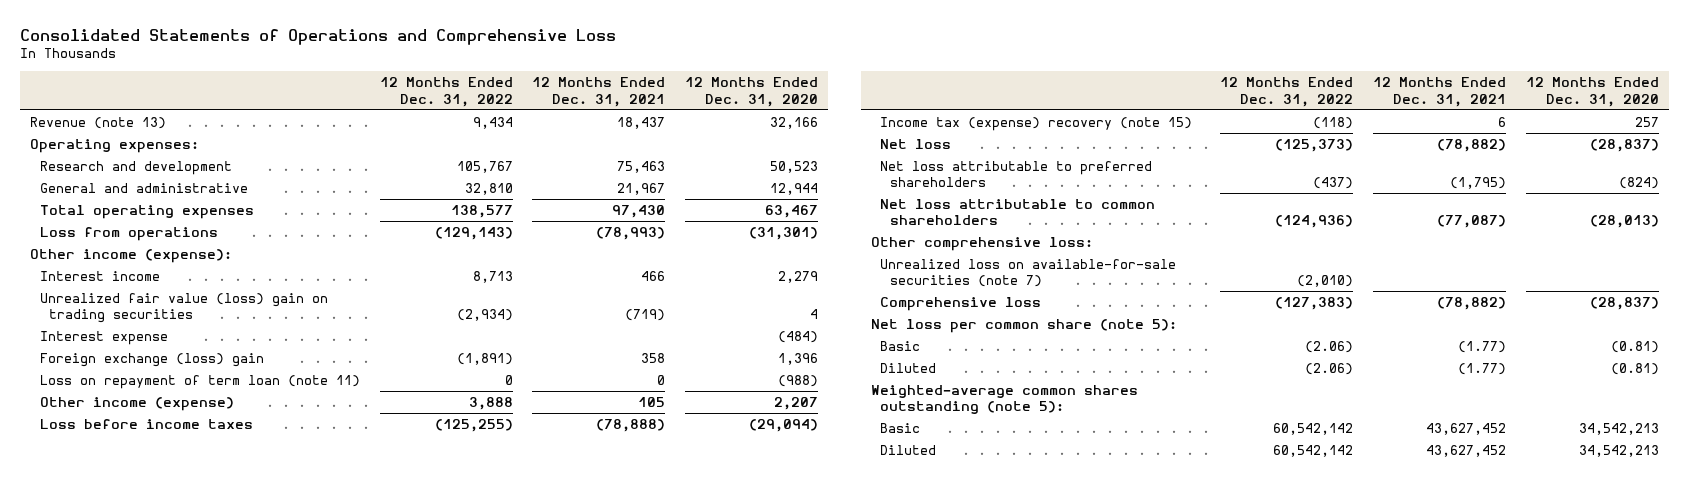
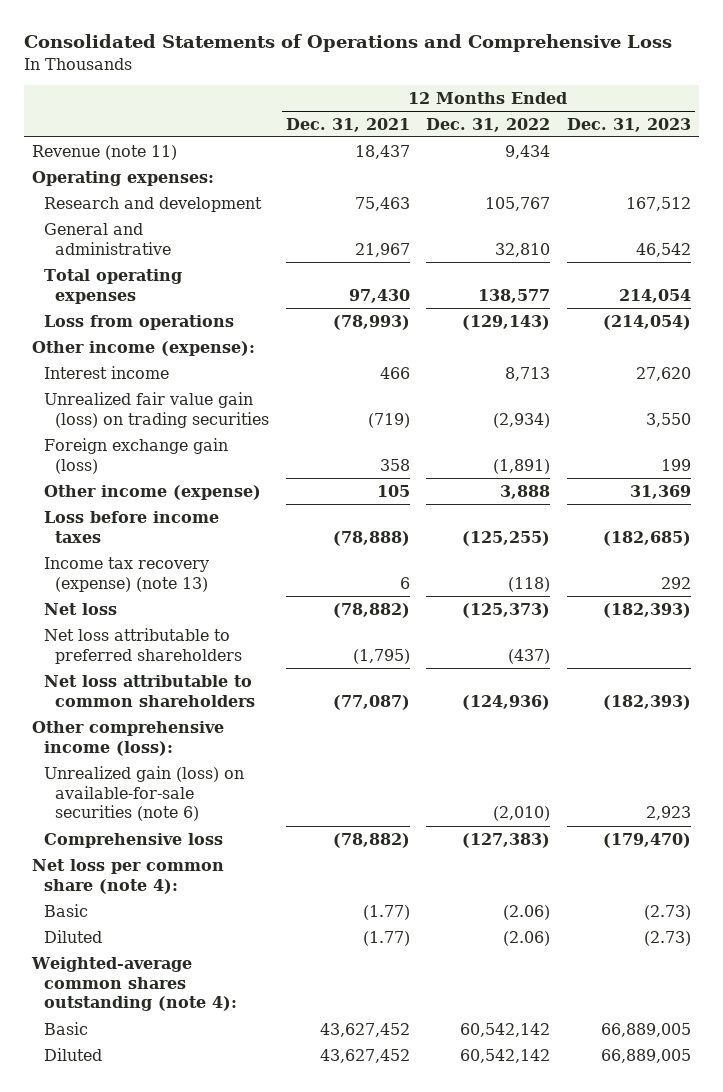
[685,77,819,107] 12 Months Ended Dec. 31, 2020 -> none
none -> [567,117,692,132] Dec. 31, 2023
[30,117,167,130] Revenue (note 13) -> [32,144,178,160] Revenue (note 11)
[39,331,168,346] Interest expense -> none
[39,375,360,390] Loss on repayment of term loan (note 11) -> none
[39,293,328,324] Unrealized fair value (loss) gain on trading securities -> [43,391,270,428] Unrealized fair value gain (loss) on trading securities
[39,353,264,368] Foreign exchange (loss) gain -> [43,437,228,474] Foreign exchange gain (loss)
[880,117,1193,132] Income tax (expense) recovery (note 15) -> [43,556,209,592] Income tax recovery (expense) (note 13)
[870,237,1093,252] Other comprehensive loss: -> [32,720,225,756] Other comprehensive income (loss):
[880,259,1177,288] Unrealized loss on available-for-sale securities (note 7) -> [43,765,244,822] Unrealized gain (loss) on available-for-sale securities (note 6)
[870,319,1177,334] Net loss per common share (note 5): -> [32,858,225,894] Net loss per common share (note 4):
[870,385,1138,415] Weighted-average common shares outstanding (note 5): -> [31,956,237,1012] Weighted-average common shares outstanding (note 4):

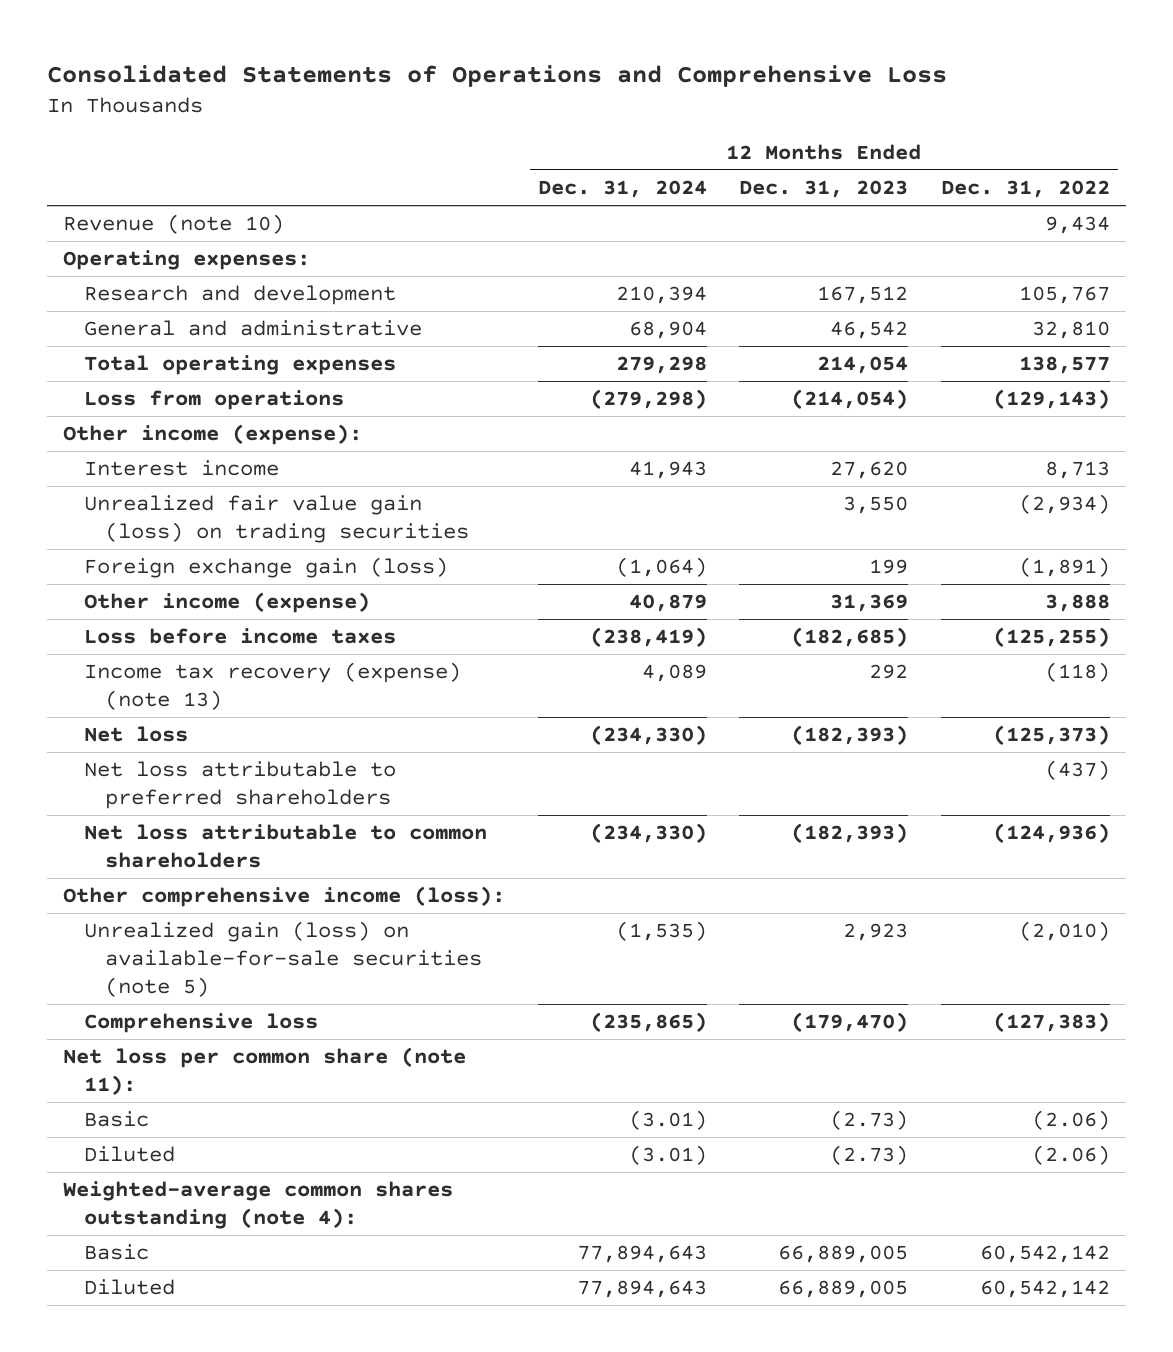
[285,117,410,132] Dec. 31, 2021 -> none
none -> [537,179,707,198] Dec. 31, 2024
[32,144,178,160] Revenue (note 11) -> [63,214,285,235] Revenue (note 10)
[43,765,244,822] Unrealized gain (loss) on available-for-sale securities (note 6) -> [84,921,483,998] Unrealized gain (loss) on available-for-sale securities (note 5)
[32,858,225,894] Net loss per common share (note 4): -> [63,1047,467,1096] Net loss per common share (note 11):

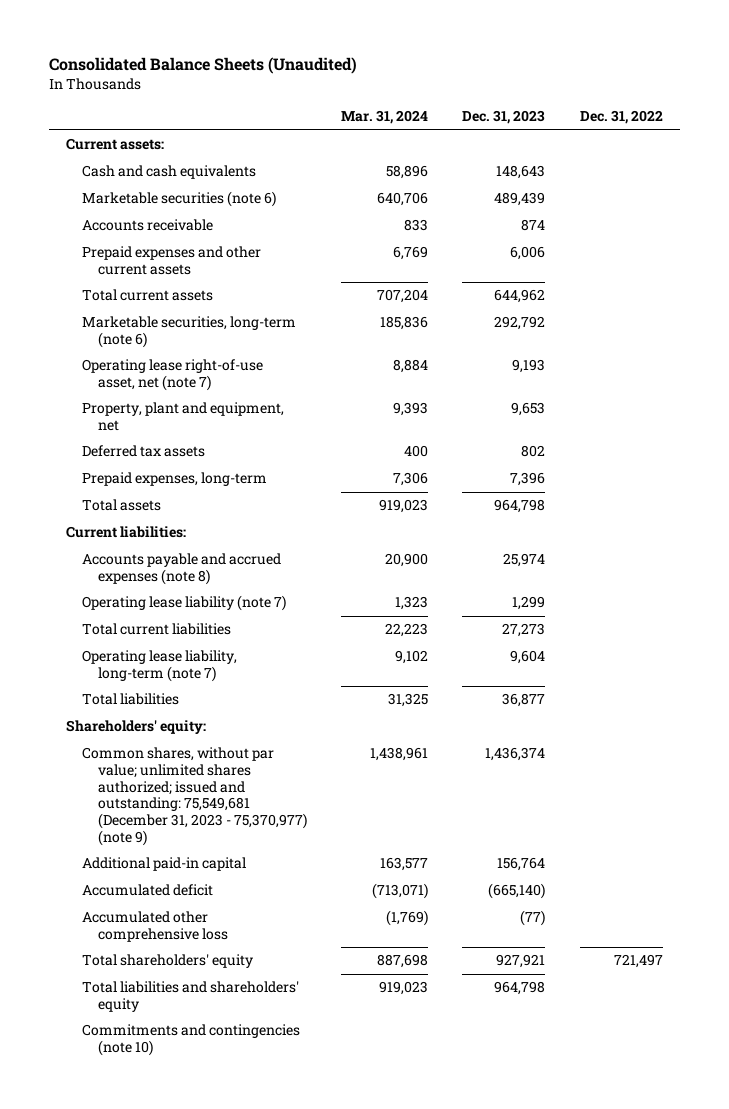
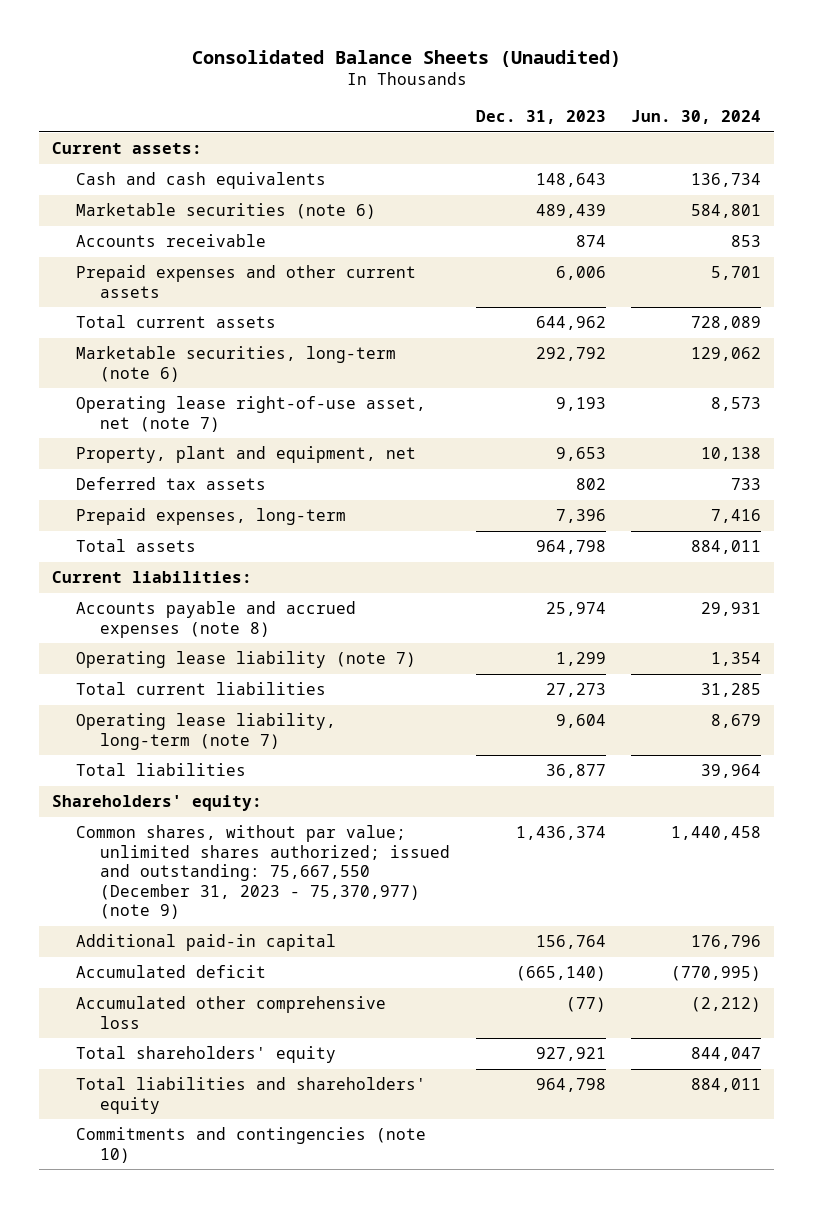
[341,110,429,125] Mar. 31, 2024 -> none
[579,110,663,125] Dec. 31, 2022 -> none
none -> [631,110,762,125] Jun. 30, 2024
[81,747,307,846] Common shares, without par value; unlimited shares authorized; issued and outstanding: 75,549,681 (December 31, 2023 - 75,370,977) (note 9) -> [75,825,450,919] Common shares, without par value; unlimited shares authorized; issued and outstanding: 75,667,550 (December 31, 2023 - 75,370,977) (note 9)

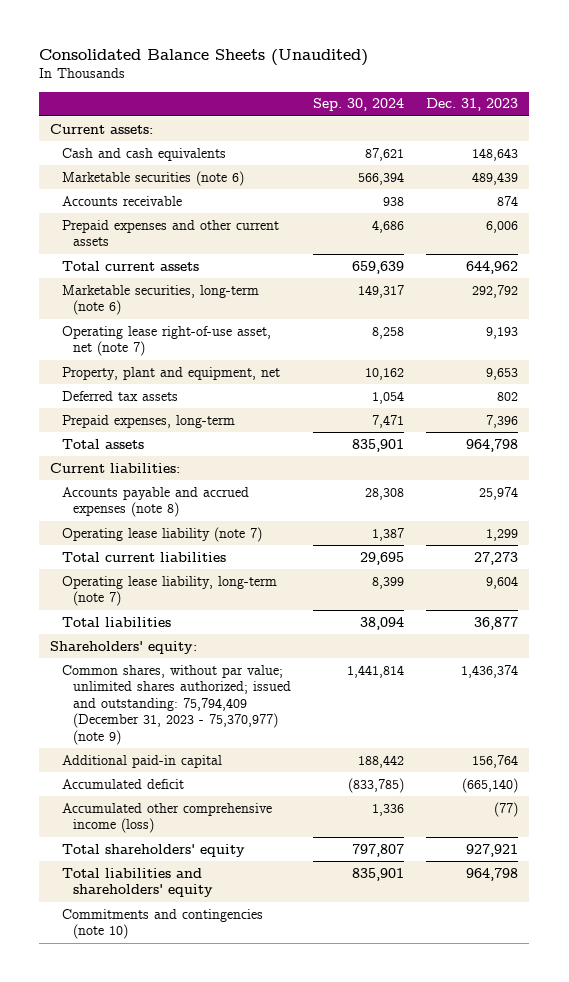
[631,110,762,125] Jun. 30, 2024 -> none
none -> [313,98,405,112] Sep. 30, 2024
[75,825,450,919] Common shares, without par value; unlimited shares authorized; issued and outstanding: 75,667,550 (December 31, 2023 - 75,370,977) (note 9) -> [61,664,292,746] Common shares, without par value; unlimited shares authorized; issued and outstanding: 75,794,409 (December 31, 2023 - 75,370,977) (note 9)
[75,996,386,1029] Accumulated other comprehensive loss -> [61,802,272,834] Accumulated other comprehensive income (loss)

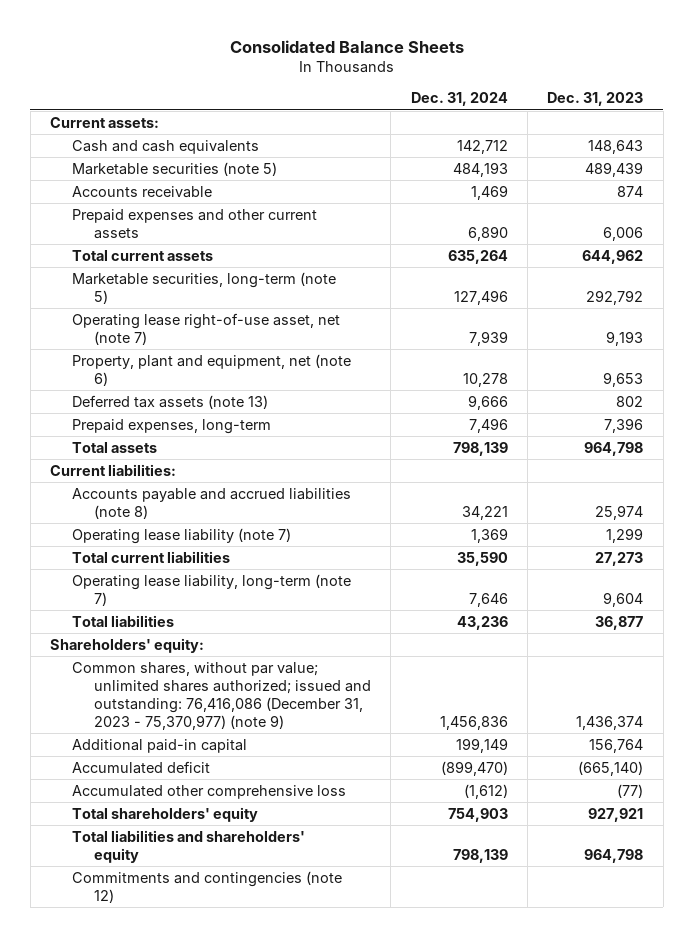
[39,49,369,67] Consolidated Balance Sheets (Unaudited) -> [229,39,464,53] Consolidated Balance Sheets
[313,98,405,112] Sep. 30, 2024 -> none
none -> [410,92,508,107] Dec. 31, 2024
[61,170,244,186] Marketable securities (note 6) -> [71,161,277,176] Marketable securities (note 5)
[61,284,259,316] Marketable securities, long-term (note 6) -> [71,271,336,304] Marketable securities, long-term (note 5)
[61,366,280,380] Property, plant and equipment, net -> [71,353,351,386] Property, plant and equipment, net (note 6)
[61,390,178,401] Deferred tax assets -> [71,394,268,409] Deferred tax assets (note 13)
[61,486,249,518] Accounts payable and accrued expenses (note 8) -> [71,487,351,519] Accounts payable and accrued liabilities (note 8)
[61,664,292,746] Common shares, without par value; unlimited shares authorized; issued and outstanding: 75,794,409 (December 31, 2023 - 75,370,977) (note 9) -> [71,661,371,730] Common shares, without par value; unlimited shares authorized; issued and outstanding: 76,416,086 (December 31, 2023 - 75,370,977) (note 9)
[61,802,272,834] Accumulated other comprehensive income (loss) -> [71,784,346,799] Accumulated other comprehensive loss
[61,908,263,940] Commitments and contingencies (note 10) -> [71,870,342,903] Commitments and contingencies (note 12)

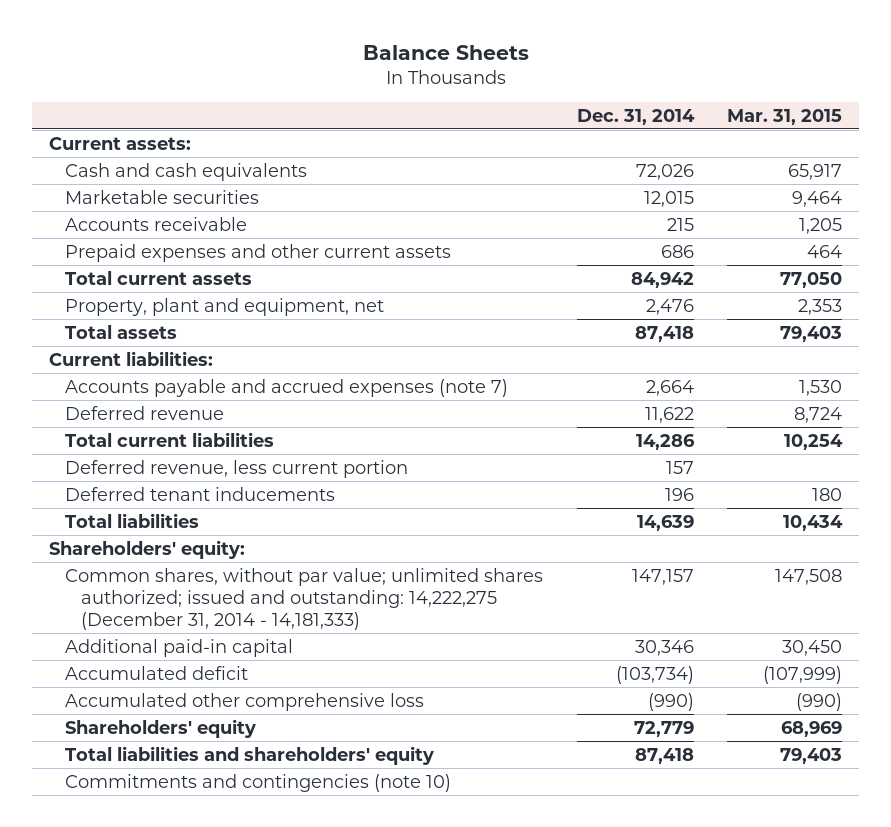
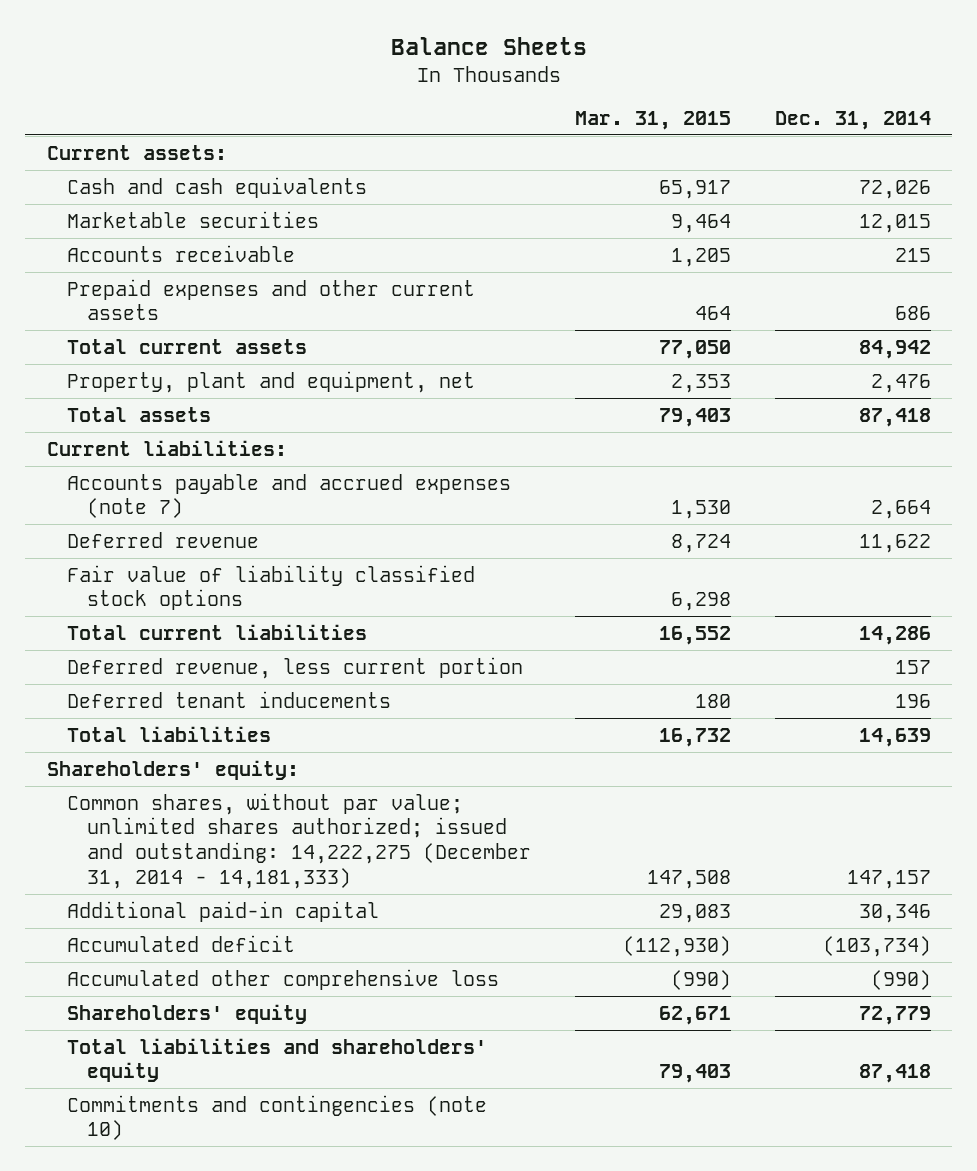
none -> [66,564,475,611] Fair value of liability classified stock options
[784,433,844,450] 10,254 -> [658,625,731,645] 16,552
[783,514,844,531] 10,434 -> [658,727,731,747] 16,732
[782,639,843,656] 30,450 -> [658,903,731,923] 29,083
[763,665,843,684] (107,999) -> [622,935,731,957] (112,930)
[781,720,843,737] 68,969 -> [658,1005,731,1025] 62,671

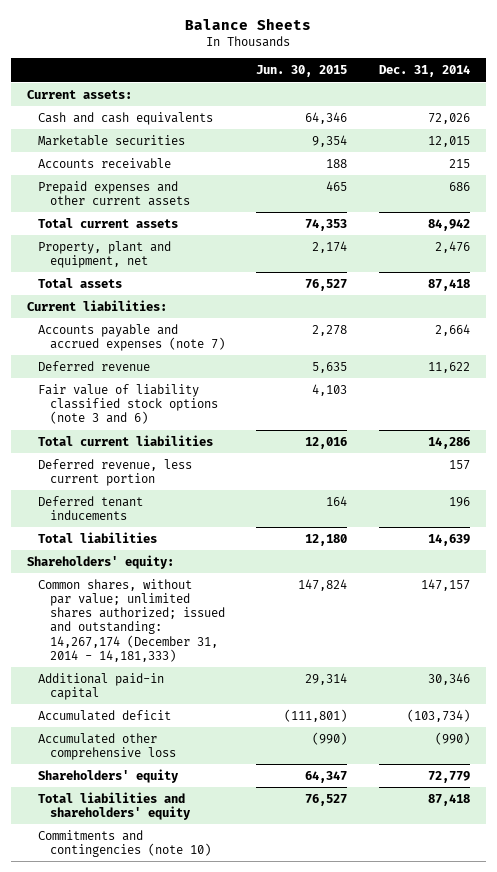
[574,110,731,130] Mar. 31, 2015 -> none
none -> [256,65,348,78] Jun. 30, 2015
[66,564,475,611] Fair value of liability classified stock options -> [38,383,218,425] Fair value of liability classified stock options (note 3 and 6)
[66,792,531,890] Common shares, without par value; unlimited shares authorized; issued and outstanding: 14,222,275 (December 31, 2014 - 14,181,333) -> [38,578,225,662] Common shares, without par value; unlimited shares authorized; issued and outstanding: 14,267,174 (December 31, 2014 - 14,181,333)

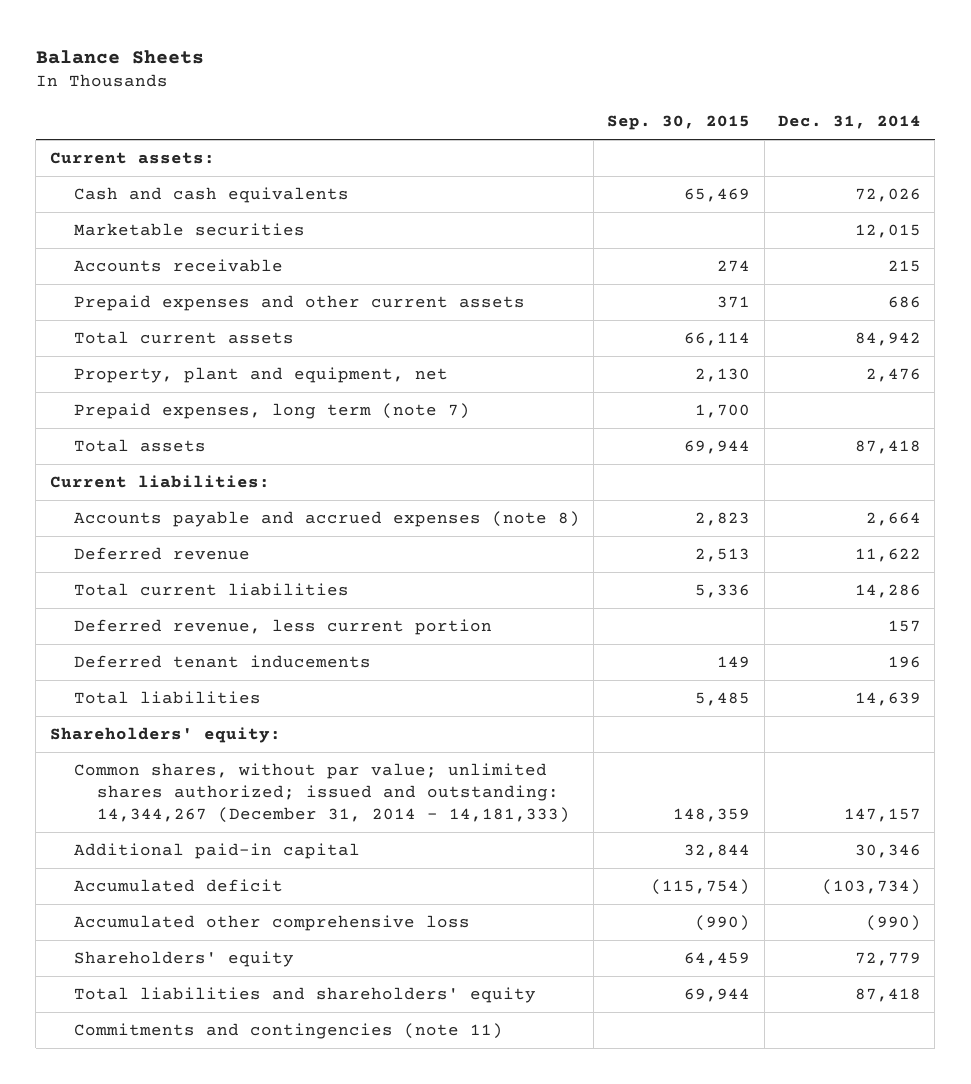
[256,65,348,78] Jun. 30, 2015 -> none
none -> [607,115,751,131] Sep. 30, 2015
none -> [73,402,470,419] Prepaid expenses, long term (note 7)
[38,323,225,352] Accounts payable and accrued expenses (note 7) -> [73,510,580,527] Accounts payable and accrued expenses (note 8)
[38,383,218,425] Fair value of liability classified stock options (note 3 and 6) -> none
[38,578,225,662] Common shares, without par value; unlimited shares authorized; issued and outstanding: 14,267,174 (December 31, 2014 - 14,181,333) -> [73,762,571,824] Common shares, without par value; unlimited shares authorized; issued and outstanding: 14,344,267 (December 31, 2014 - 14,181,333)
[38,829,211,858] Commitments and contingencies (note 10) -> [73,1022,503,1039] Commitments and contingencies (note 11)

